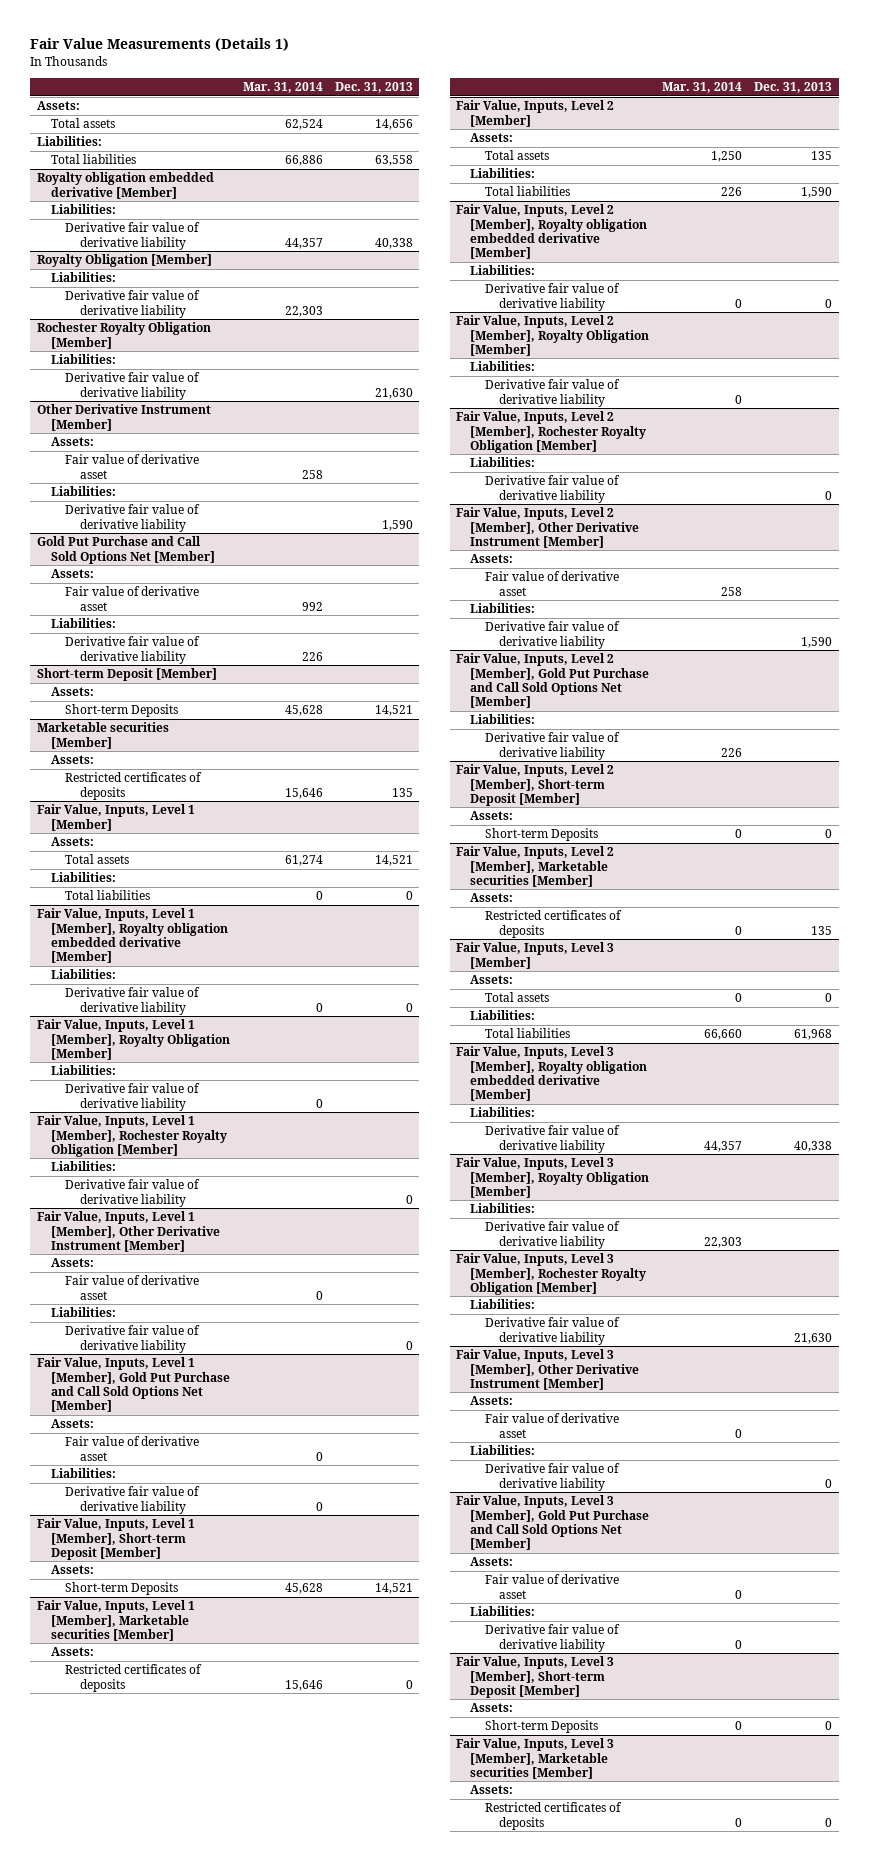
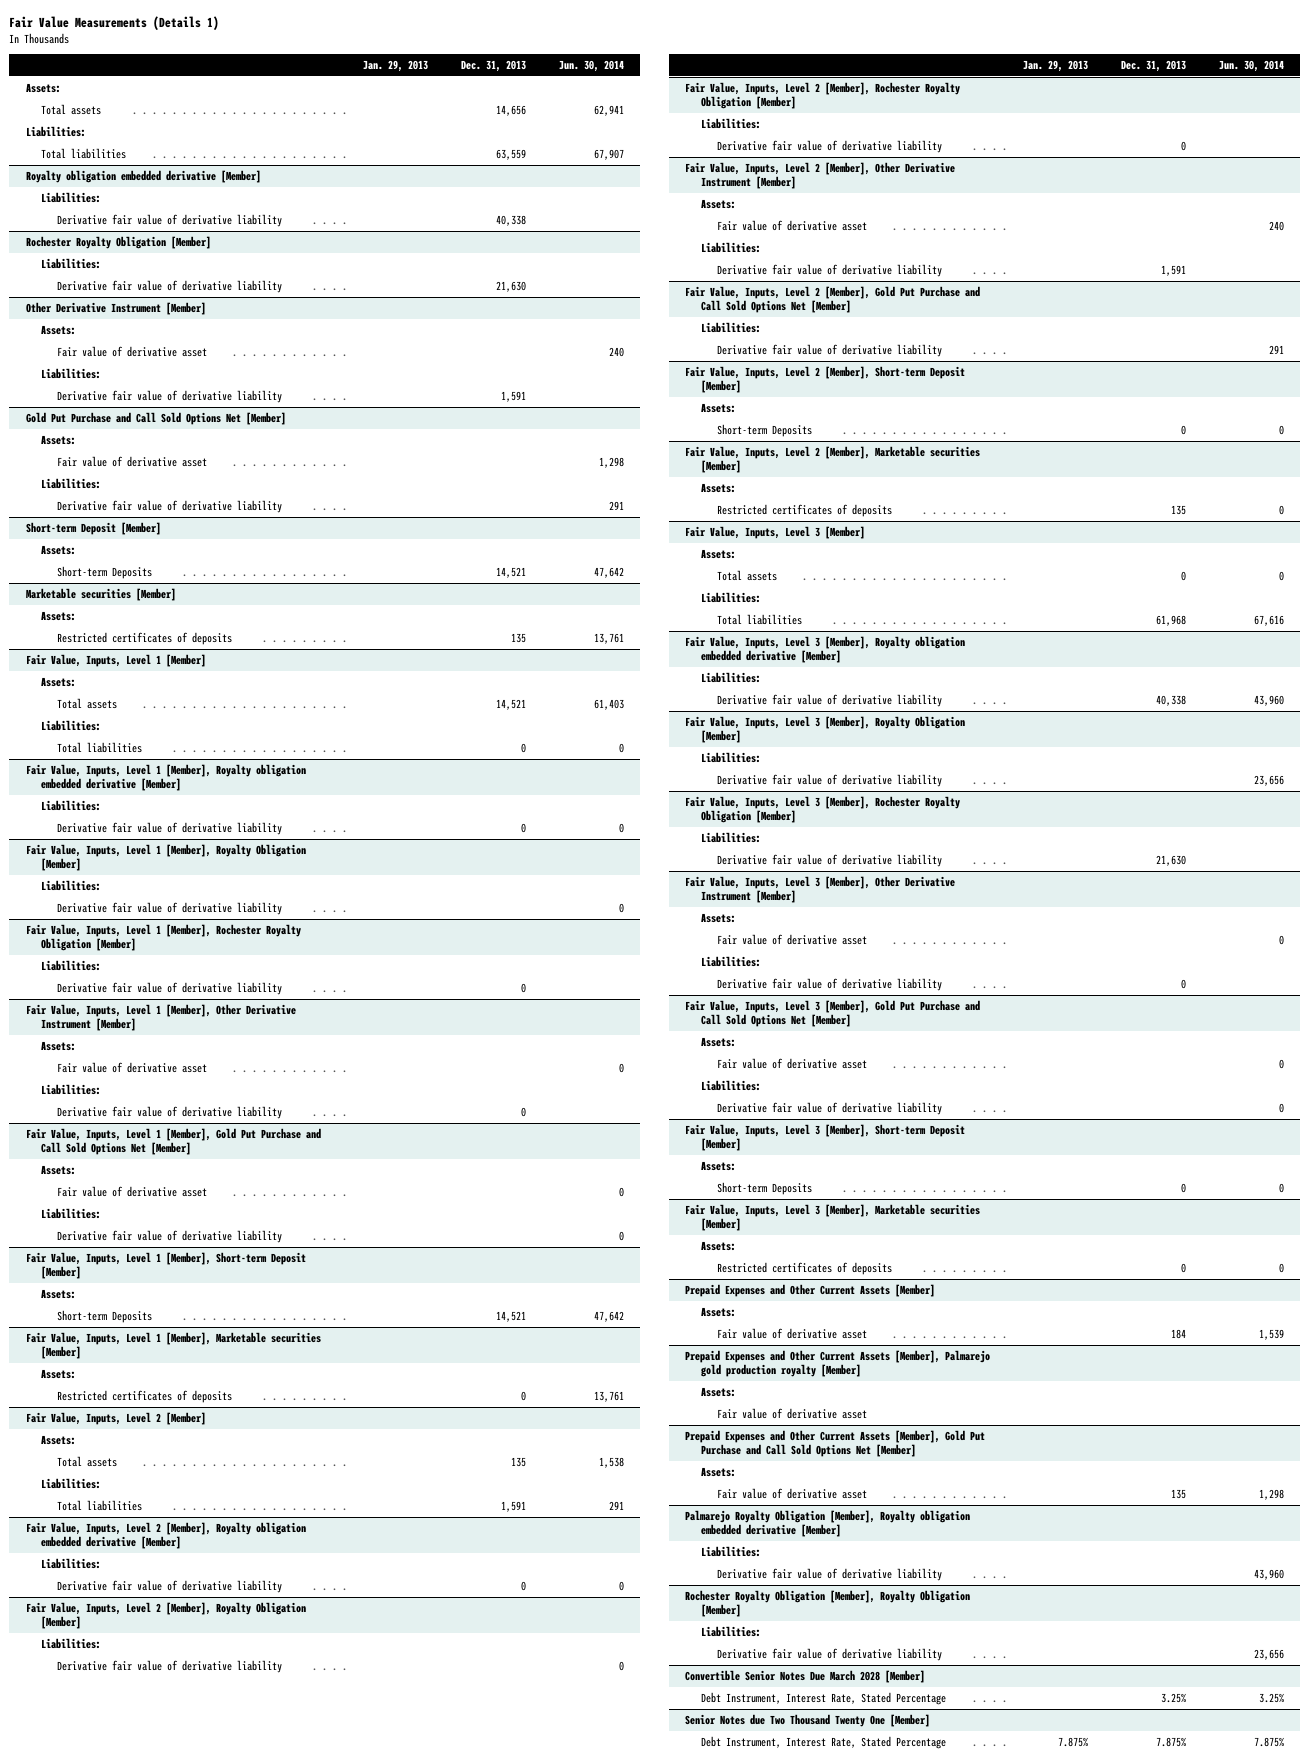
[242,82,323,94] Mar. 31, 2014 -> none
none -> [363,59,429,72] Jan. 29, 2013
none -> [558,59,624,72] Jun. 30, 2014
[374,155,413,167] 63,558 -> [496,148,527,160] 63,559
[36,254,212,268] Royalty Obligation [Member] -> none
[51,272,117,283] Liabilities: -> none
[65,290,201,318] Derivative fair value of derivative liability -> none
[381,519,413,531] 1,590 -> [501,390,527,402] 1,591
[801,187,833,199] 1,590 -> [501,1500,527,1512] 1,591
[801,636,833,648] 1,590 -> [1160,264,1186,276] 1,591
none -> [685,1283,936,1297] Prepaid Expenses and Other Current Assets [Member]
none -> [701,1306,737,1317] Assets:
none -> [716,1327,867,1339] Fair value of derivative asset
none -> [685,1349,991,1378] Prepaid Expenses and Other Current Assets [Member], Palmarejo gold production royalty [Member]
none -> [701,1386,737,1397] Assets:
none -> [716,1407,867,1419] Fair value of derivative asset
none -> [685,1429,986,1458] Prepaid Expenses and Other Current Assets [Member], Gold Put Purchase and Call Sold Options Net [Member]
none -> [701,1466,737,1477] Assets:
none -> [716,1487,867,1499] Fair value of derivative asset
none -> [685,1509,971,1538] Palmarejo Royalty Obligation [Member], Royalty obligation embedded derivative [Member]
none -> [701,1545,762,1557] Liabilities:
none -> [716,1567,942,1581] Derivative fair value of derivative liability
none -> [685,1589,971,1618] Rochester Royalty Obligation [Member], Royalty Obligation [Member]
none -> [701,1625,762,1637] Liabilities:
none -> [716,1647,942,1661] Derivative fair value of derivative liability
none -> [685,1669,926,1683] Convertible Senior Notes Due March 2028 [Member]
none -> [701,1691,947,1705] Debt Instrument, Interest Rate, Stated Percentage
none -> [685,1713,931,1727] Senior Notes due Two Thousand Twenty One [Member]
none -> [701,1735,947,1749] Debt Instrument, Interest Rate, Stated Percentage

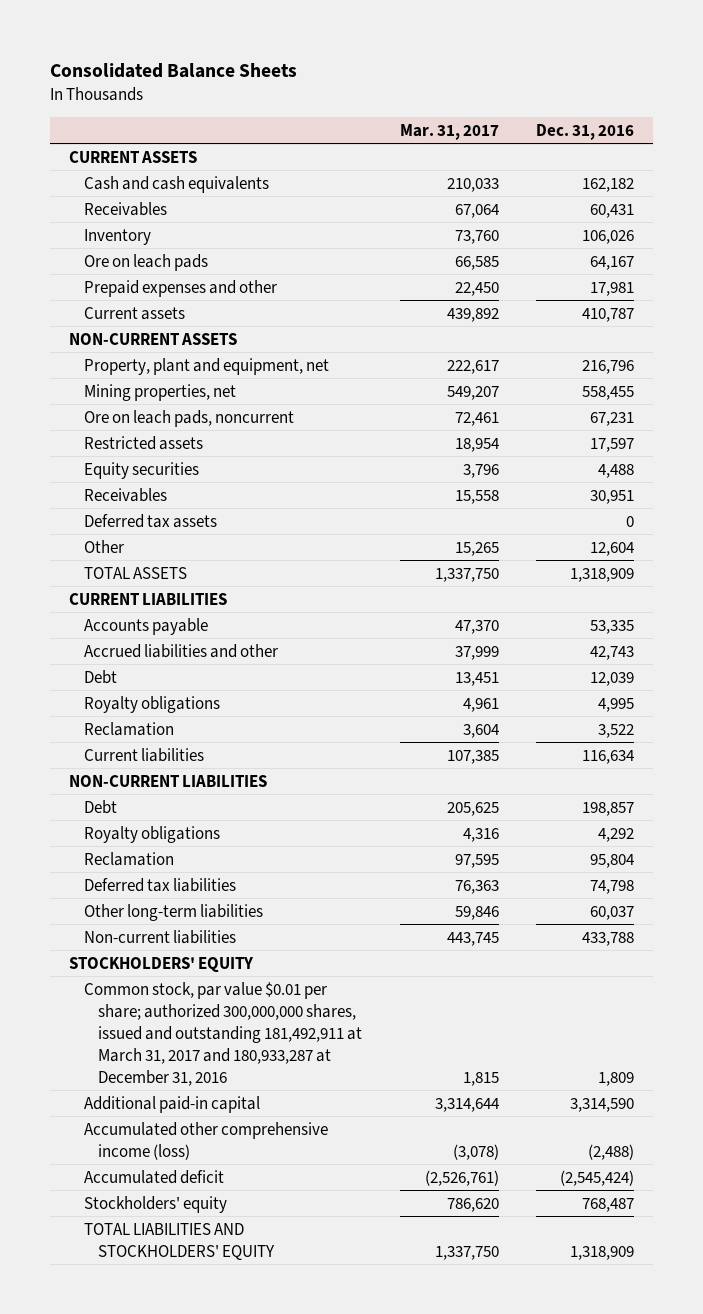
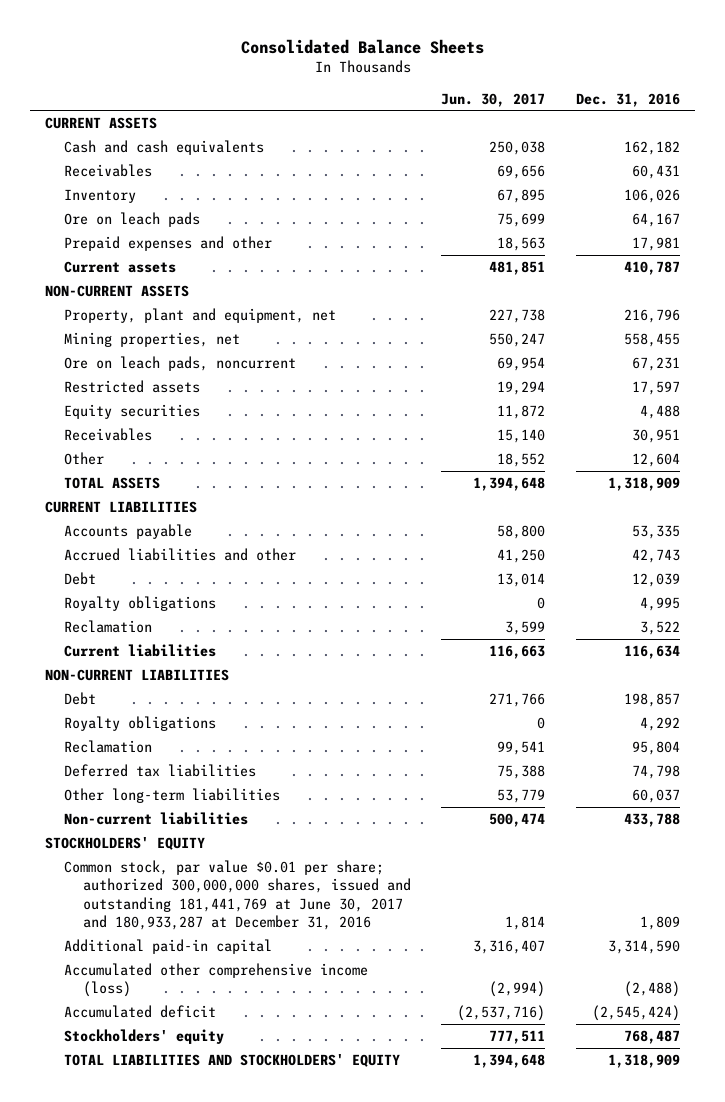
[399,123,499,140] Mar. 31, 2017 -> none
none -> [441,92,546,107] Jun. 30, 2017
[83,513,217,528] Deferred tax assets -> none
[83,981,363,1086] Common stock, par value $0.01 per share; authorized 300,000,000 shares, issued and outstanding 181,492,911 at March 31, 2017 and 180,933,287 at December 31, 2016 -> [64,859,412,931] Common stock, par value $0.01 per share; authorized 300,000,000 shares, issued and outstanding 181,441,769 at June 30, 2017 and 180,933,287 at December 31, 2016

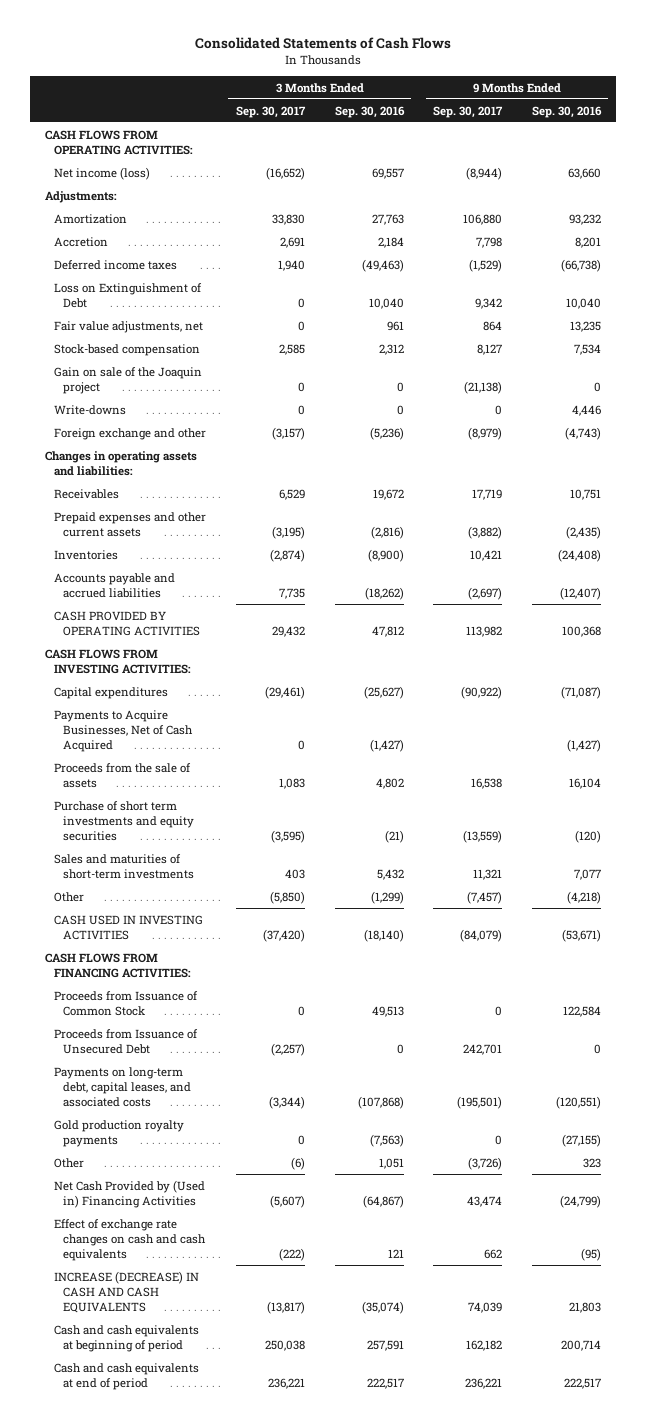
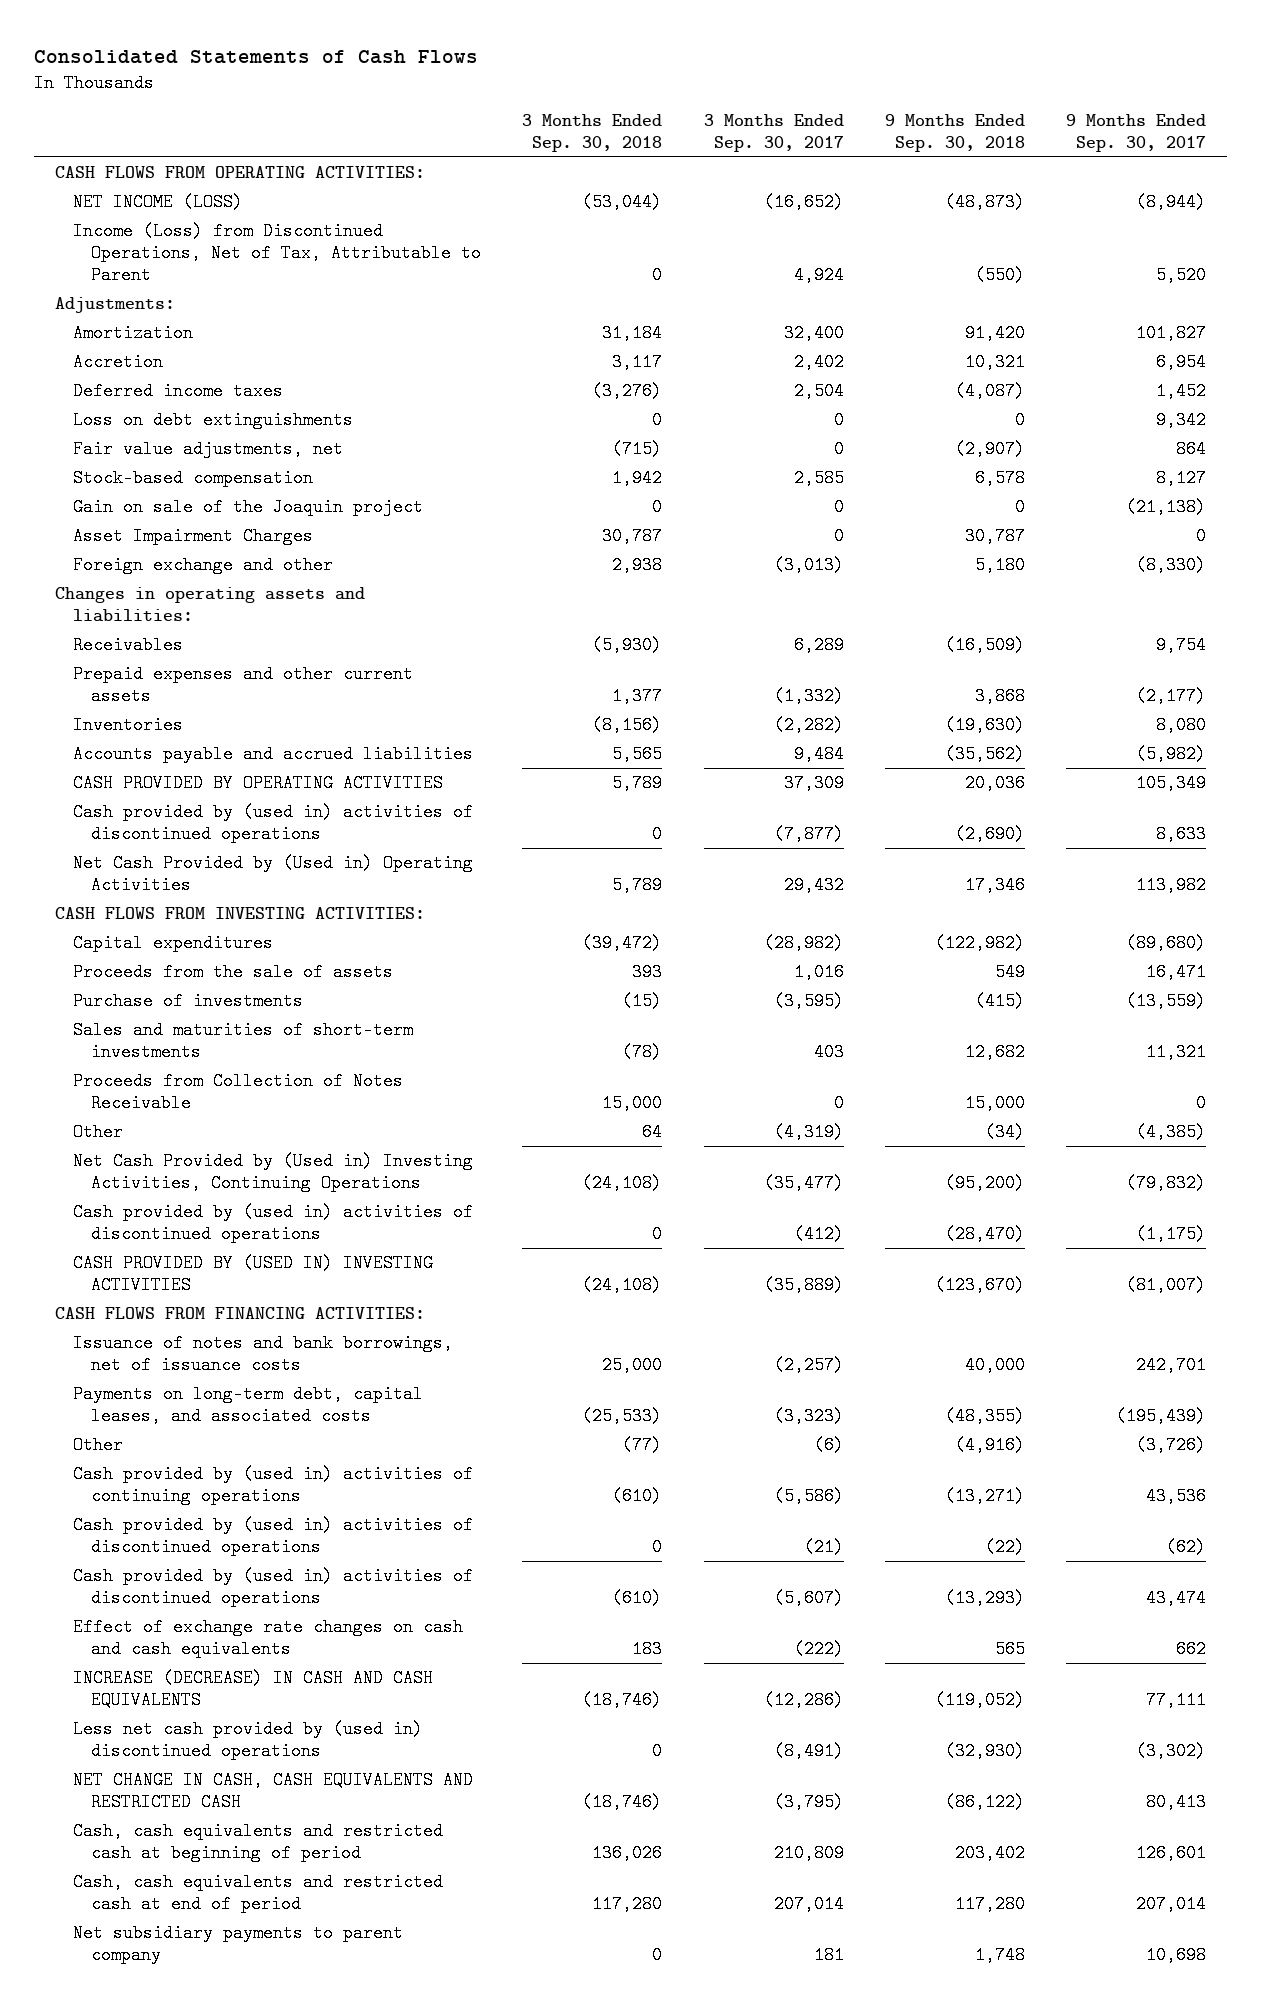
[334,105,405,118] Sep. 30, 2016 -> none
[531,105,602,118] Sep. 30, 2016 -> none
none -> [522,114,663,153] 3 Months Ended Sep. 30, 2018
none -> [885,114,1026,153] 9 Months Ended Sep. 30, 2018
[54,166,151,180] Net income (loss) -> [72,193,243,212] NET INCOME (LOSS)
none -> [72,222,481,284] Income (Loss) from Discontinued Operations, Net of Tax, Attributable to Parent
[271,213,305,225] 33,830 -> [783,324,844,343] 32,400
[463,213,503,225] 106,880 -> [1136,324,1207,343] 101,827
[279,236,305,248] 2,691 -> [793,353,844,372] 2,402
[476,236,503,248] 7,798 -> [1156,353,1207,372] 6,954
[277,259,305,271] 1,940 -> [793,382,844,401] 2,504
[469,258,503,272] (1,529) -> [1156,382,1207,401] 1,452
[54,282,203,308] Loss on Extinguishment of Debt -> [72,411,353,430] Loss on debt extinguishments
[54,404,127,415] Write-downs -> [72,527,313,546] Asset Impairment Charges
[271,426,305,440] (3,157) -> [773,556,844,575] (3,013)
[468,426,503,440] (8,979) -> [1136,556,1207,575] (8,330)
[278,488,305,500] 6,529 -> [793,636,844,655] 6,289
[472,488,503,500] 17,719 -> [1156,636,1207,655] 9,754
[271,525,305,539] (3,195) -> [773,686,844,705] (1,332)
[468,525,503,539] (3,882) -> [1136,686,1207,705] (2,177)
[269,548,305,562] (2,874) -> [773,716,844,735] (2,282)
[470,549,503,561] 10,421 -> [1156,716,1207,735] 8,080
[278,587,305,599] 7,735 -> [793,745,844,764] 9,484
[468,586,503,600] (2,697) -> [1136,745,1207,764] (5,982)
[271,625,305,637] 29,432 -> [783,774,844,793] 37,309
[466,625,503,637] 113,982 -> [1136,774,1207,793] 105,349
none -> [72,803,473,843] Cash provided by (used in) activities of discontinued operations
none -> [72,854,473,894] Net Cash Provided by (Used in) Operating Activities
[54,709,194,752] Payments to Acquire Businesses, Net of Cash Acquired -> none
[264,685,305,699] (29,461) -> [763,934,844,953] (28,982)
[461,685,503,699] (90,922) -> [1126,934,1207,953] (89,680)
[278,777,305,789] 1,083 -> [793,963,844,982] 1,016
[471,777,503,789] 16,538 -> [1146,963,1207,982] 16,471
[54,800,195,841] Purchase of short term investments and equity securities -> [72,992,303,1011] Purchase of investments
none -> [72,1072,403,1112] Proceeds from Collection of Notes Receivable
[269,890,305,904] (5,850) -> [773,1123,844,1142] (4,319)
[467,890,503,904] (7,457) -> [1136,1123,1207,1142] (4,385)
none -> [72,1152,473,1192] Net Cash Provided by (Used in) Investing Activities, Continuing Operations
none -> [72,1203,473,1243] Cash provided by (used in) activities of discontinued operations
[54,914,204,940] CASH USED IN INVESTING ACTIVITIES -> [72,1254,433,1294] CASH PROVIDED BY (USED IN) INVESTING ACTIVITIES
[262,928,305,942] (37,420) -> [763,1275,844,1294] (35,889)
[460,928,503,942] (84,079) -> [1126,1275,1207,1294] (81,007)
[54,990,199,1016] Proceeds from Issuance of Common Stock -> none
[54,1119,185,1147] Gold production royalty payments -> none
[54,1028,199,1054] Proceeds from Issuance of Unsecured Debt -> [72,1334,453,1374] Issuance of notes and bank borrowings, net of issuance costs
[268,1095,305,1109] (3,344) -> [773,1406,844,1425] (3,323)
[457,1095,503,1109] (195,501) -> [1116,1406,1207,1425] (195,439)
none -> [72,1465,473,1505] Cash provided by (used in) activities of continuing operations
none -> [72,1516,473,1556] Cash provided by (used in) activities of discontinued operations
[54,1179,206,1208] Net Cash Provided by (Used in) Financing Activities -> [72,1567,473,1607] Cash provided by (used in) activities of discontinued operations
[266,1300,305,1314] (13,817) -> [763,1690,844,1709] (12,286)
[468,1301,503,1313] 74,039 -> [1146,1690,1207,1709] 77,111
none -> [72,1720,423,1760] Less net cash provided by (used in) discontinued operations
none -> [72,1771,473,1811] NET CHANGE IN CASH, CASH EQUIVALENTS AND RESTRICTED CASH
[54,1324,200,1352] Cash and cash equivalents at beginning of period -> [72,1822,443,1862] Cash, cash equivalents and restricted cash at beginning of period
[264,1339,305,1351] 250,038 -> [773,1843,844,1862] 210,809
[466,1339,503,1351] 162,182 -> [1136,1843,1207,1862] 126,601
[54,1362,200,1390] Cash and cash equivalents at end of period -> [72,1873,443,1913] Cash, cash equivalents and restricted cash at end of period
[267,1377,305,1389] 236,221 -> [773,1894,844,1913] 207,014
[465,1377,503,1389] 236,221 -> [1136,1894,1207,1913] 207,014
none -> [72,1924,403,1964] Net subsidiary payments to parent company

